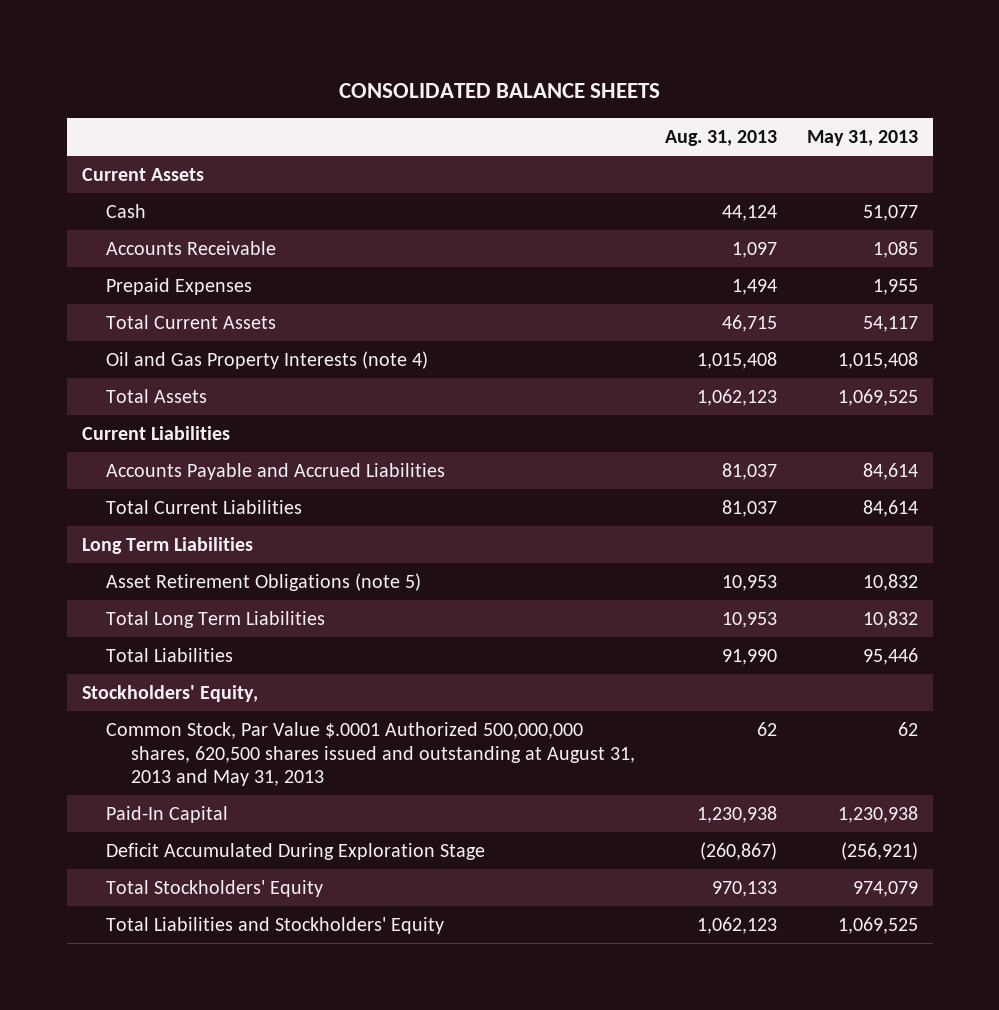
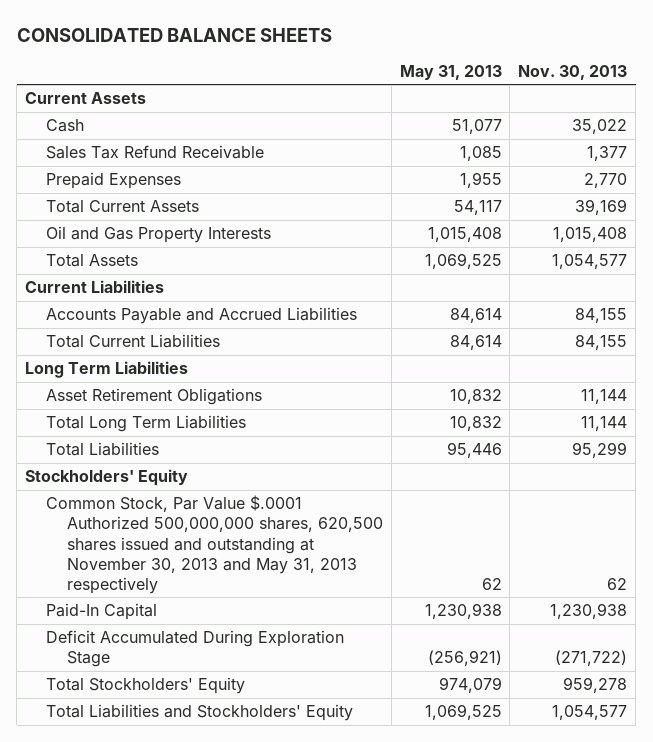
[664,130,777,147] Aug. 31, 2013 -> none
none -> [518,64,628,80] Nov. 30, 2013
[106,241,277,256] Accounts Receivable -> [45,145,264,160] Sales Tax Refund Receivable
[106,351,429,370] Oil and Gas Property Interests (note 4) -> [45,226,271,244] Oil and Gas Property Interests
[106,573,422,592] Asset Retirement Obligations (note 5) -> [45,388,262,406] Asset Retirement Obligations
[81,685,258,703] Stockholders' Equity, -> [25,469,189,487] Stockholders' Equity
[106,722,636,787] Common Stock, Par Value $.0001 Authorized 500,000,000 shares, 620,500 shares issued and outstanding at August 31, 2013 and May 31, 2013 -> [45,495,383,594] Common Stock, Par Value $.0001 Authorized 500,000,000 shares, 620,500 shares issued and outstanding at November 30, 2013 and May 31, 2013 respectively

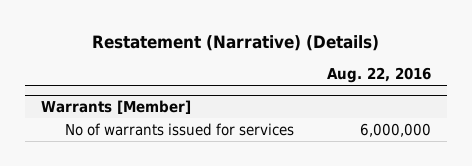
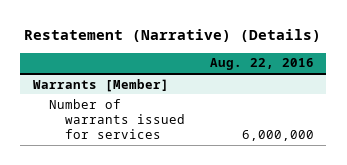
[64,122,294,136] No of warrants issued for services -> [48,98,185,140] Number of warrants issued for services

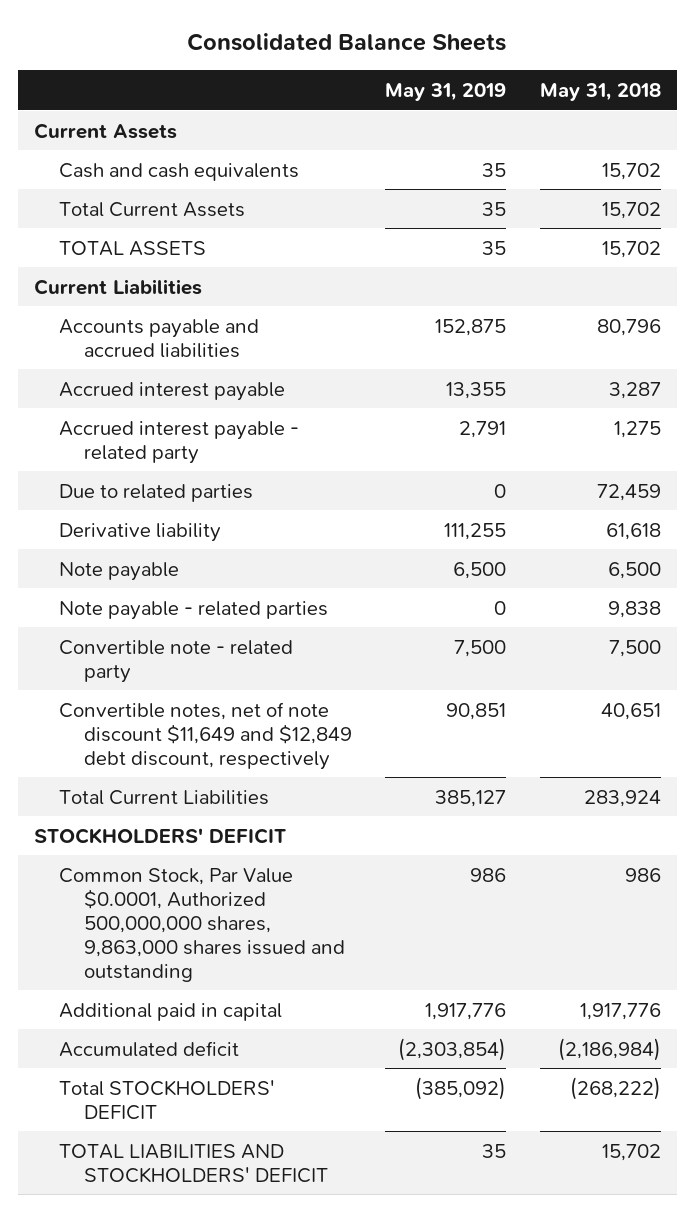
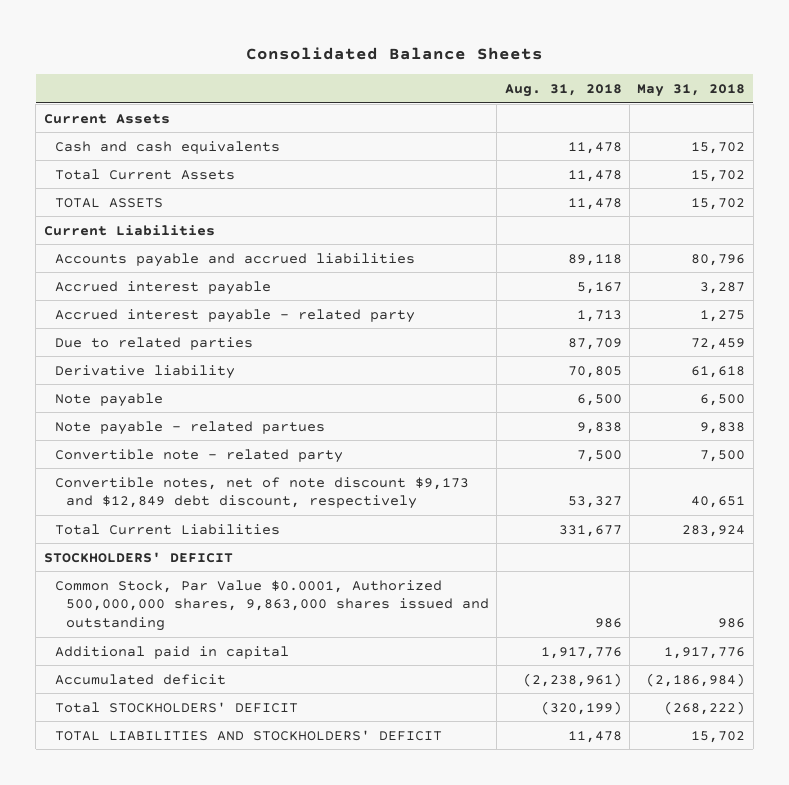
[385,83,507,102] May 31, 2019 -> none
none -> [504,83,622,97] Aug. 31, 2018
[58,600,328,620] Note payable - related parties -> [54,420,325,435] Note payable - related partues
[58,701,352,770] Convertible notes, net of note discount $11,649 and $12,849 debt discount, respectively -> [54,476,469,510] Convertible notes, net of note discount $9,173 and $12,849 debt discount, respectively

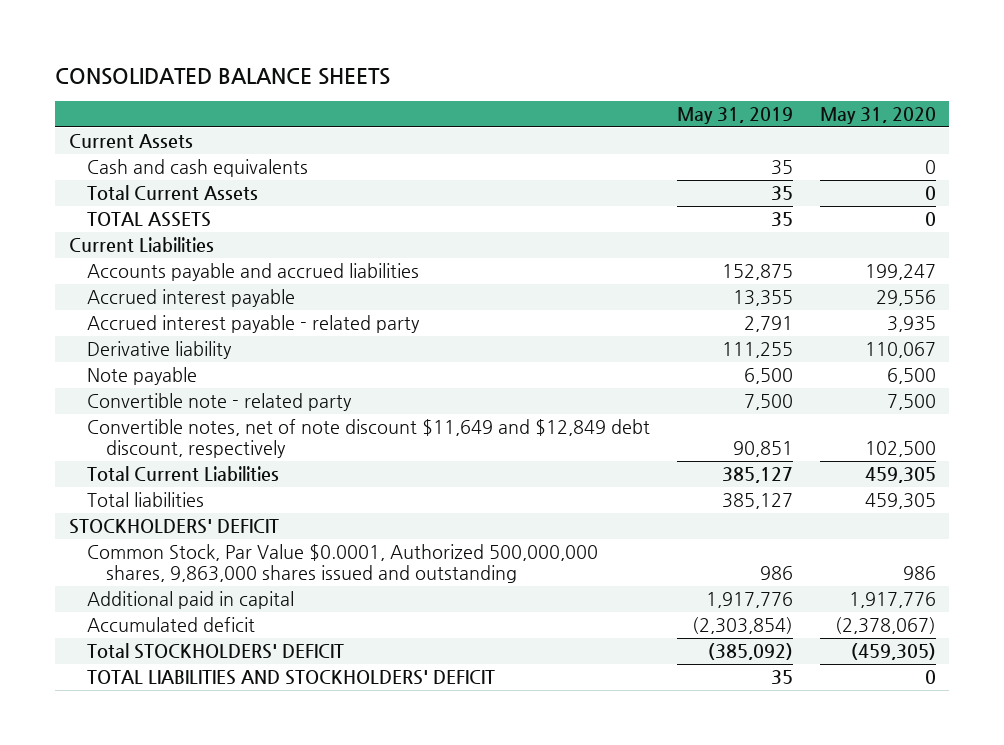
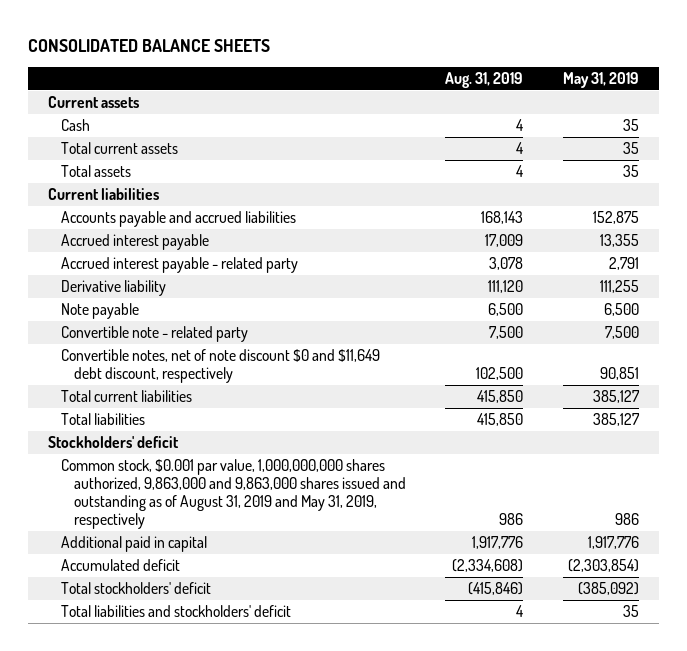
[819,107,936,125] May 31, 2020 -> none
none -> [445,71,524,88] Aug. 31, 2019
[87,159,309,178] Cash and cash equivalents -> none
[68,134,193,149] Current Assets -> [47,95,139,108] Current assets
none -> [60,118,90,131] Cash
[87,185,259,201] Total Current Assets -> [60,141,178,154] Total current assets
[87,212,212,228] TOTAL ASSETS -> [60,164,131,177] Total assets
[68,237,214,253] Current Liabilities -> [47,187,159,200] Current liabilities
[87,419,651,459] Convertible notes, net of note discount $11,649 and $12,849 debt discount, respectively -> [60,348,380,383] Convertible notes, net of note discount $0 and $11,649 debt discount, respectively
[87,466,280,482] Total Current Liabilities -> [60,389,192,402] Total current liabilities
[68,519,279,535] STOCKHOLDERS' DEFICIT -> [47,435,179,448] Stockholders' deficit
[87,544,599,584] Common Stock, Par Value $0.0001, Authorized 500,000,000 shares, 9,863,000 shares issued and outstanding -> [60,458,406,530] Common stock, $0.001 par value, 1,000,000,000 shares authorized, 9,863,000 and 9,863,000 shares issued and outstanding as of August 31, 2019 and May 31, 2019, respectively
[87,643,345,660] Total STOCKHOLDERS' DEFICIT -> [60,581,211,594] Total stockholders' deficit
[87,670,496,686] TOTAL LIABILITIES AND STOCKHOLDERS' DEFICIT -> [60,604,291,617] Total liabilities and stockholders' deficit

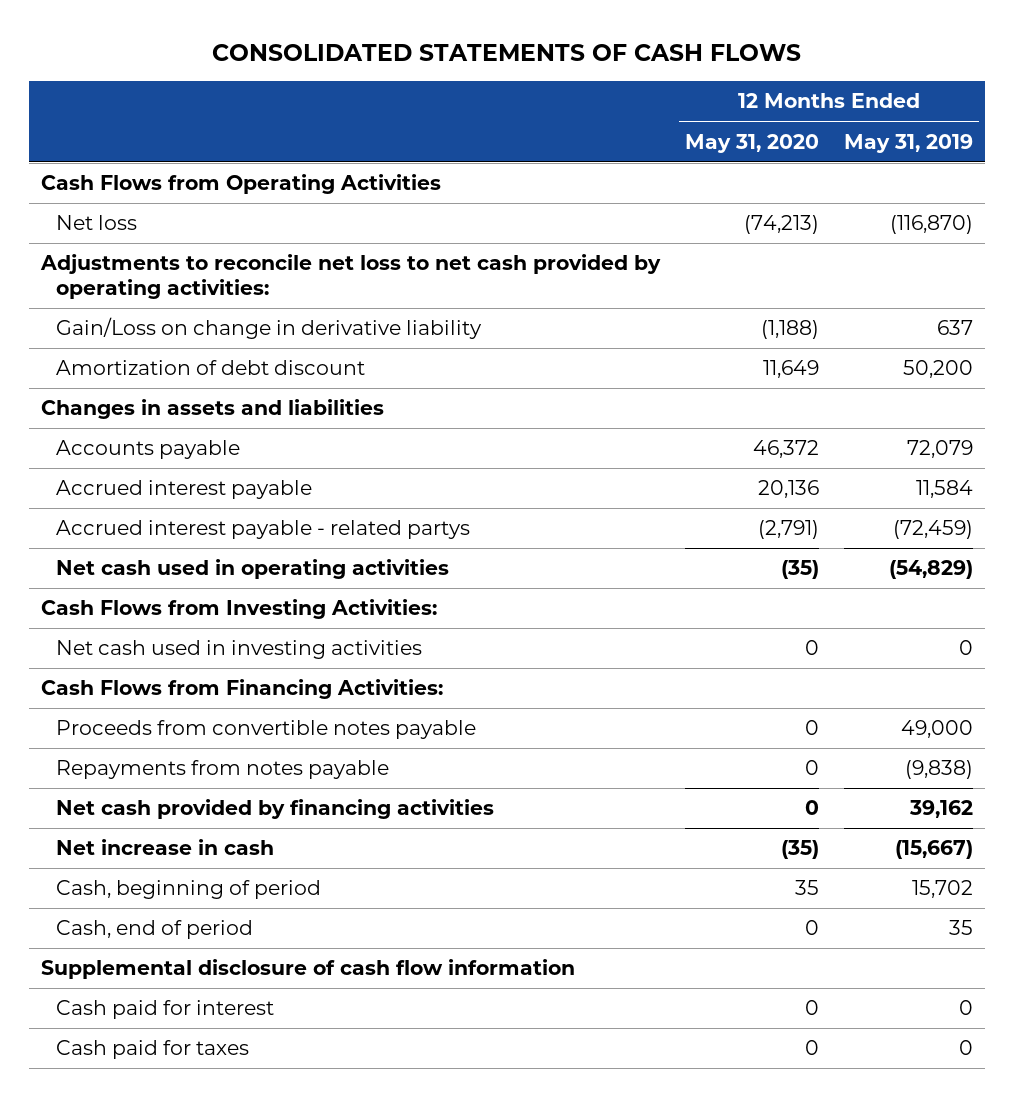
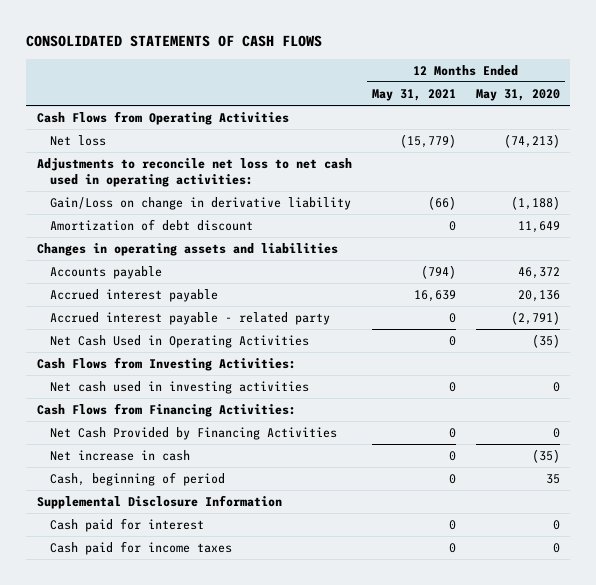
[843,133,973,153] May 31, 2019 -> none
none -> [371,88,456,101] May 31, 2021
[40,254,662,299] Adjustments to reconcile net loss to net cash provided by operating activities: -> [36,158,352,187] Adjustments to reconcile net loss to net cash used in operating activities:
[41,399,385,420] Changes in assets and liabilities -> [36,243,338,257] Changes in operating assets and liabilities
[55,520,470,540] Accrued interest payable - related partys -> [50,312,331,326] Accrued interest payable - related party
[55,559,449,580] Net cash used in operating activities -> [50,335,310,349] Net Cash Used in Operating Activities
[55,720,476,740] Proceeds from convertible notes payable -> none
[55,760,389,780] Repayments from notes payable -> none
[55,799,494,820] Net cash provided by financing activities -> [50,427,338,441] Net Cash Provided by Financing Activities
[55,920,253,940] Cash, end of period -> none
[41,959,576,980] Supplemental disclosure of cash flow information -> [36,495,282,510] Supplemental Disclosure Information
[55,1040,249,1060] Cash paid for taxes -> [50,541,233,556] Cash paid for income taxes

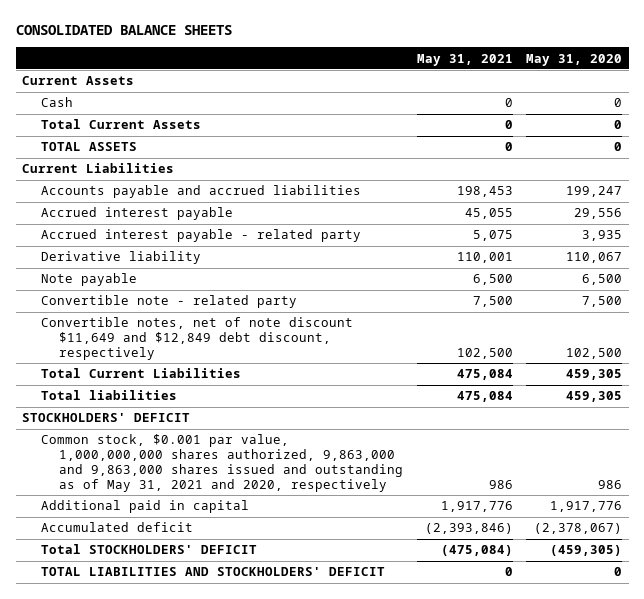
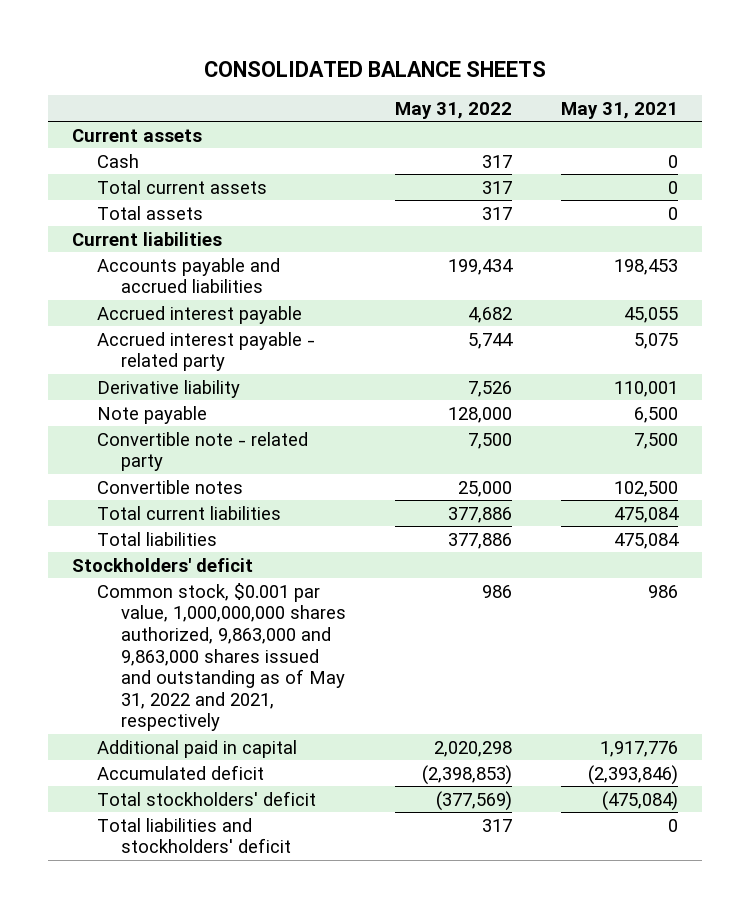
[525,53,622,66] May 31, 2020 -> none
none -> [394,101,512,119] May 31, 2022
[22,76,135,86] Current Assets -> [72,128,203,142] Current assets
[40,119,201,130] Total Current Assets -> [96,179,267,194] Total current assets
[40,142,137,152] TOTAL ASSETS -> [96,205,203,220] Total assets
[22,163,175,174] Current Liabilities -> [72,231,223,246] Current liabilities
[40,317,353,361] Convertible notes, net of note discount $11,649 and $12,849 debt discount, respectively -> [96,479,243,494] Convertible notes
[40,368,241,379] Total Current Liabilities -> [96,505,281,520] Total current liabilities
[22,413,191,423] STOCKHOLDERS' DEFICIT -> [72,557,254,572] Stockholders' deficit
[40,434,404,493] Common stock, $0.001 par value, 1,000,000,000 shares authorized, 9,863,000 and 9,863,000 shares issued and outstanding as of May 31, 2021 and 2020, respectively -> [96,582,347,732] Common stock, $0.001 par value, 1,000,000,000 shares authorized, 9,863,000 and 9,863,000 shares issued and outstanding as of May 31, 2022 and 2021, respectively
[40,544,257,555] Total STOCKHOLDERS' DEFICIT -> [96,790,316,806] Total stockholders' deficit
[40,567,385,577] TOTAL LIABILITIES AND STOCKHOLDERS' DEFICIT -> [96,817,292,854] Total liabilities and stockholders' deficit

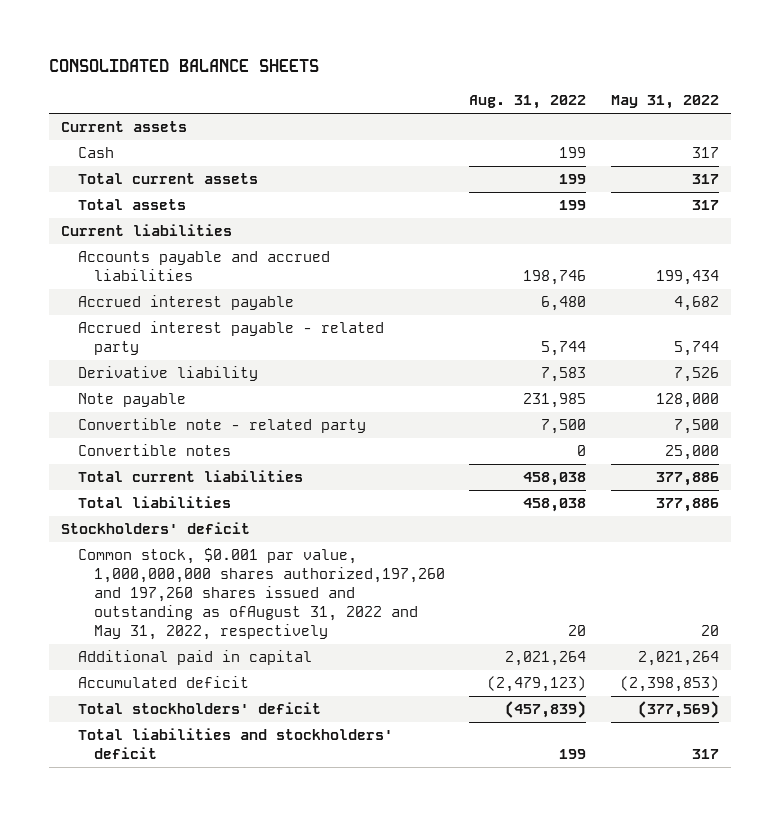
[560,101,678,119] May 31, 2021 -> none
none -> [469,95,587,110] Aug. 31, 2022
[96,582,347,732] Common stock, $0.001 par value, 1,000,000,000 shares authorized, 9,863,000 and 9,863,000 shares issued and outstanding as of May 31, 2022 and 2021, respectively -> [77,548,445,641] Common stock, $0.001 par value, 1,000,000,000 shares authorized,197,260 and 197,260 shares issued and outstanding as ofAugust 31, 2022 and May 31, 2022, respectively
[481,584,512,598] 986 -> [700,625,719,637] 20
[433,740,512,757] 2,020,298 -> [637,651,719,667] 2,021,264

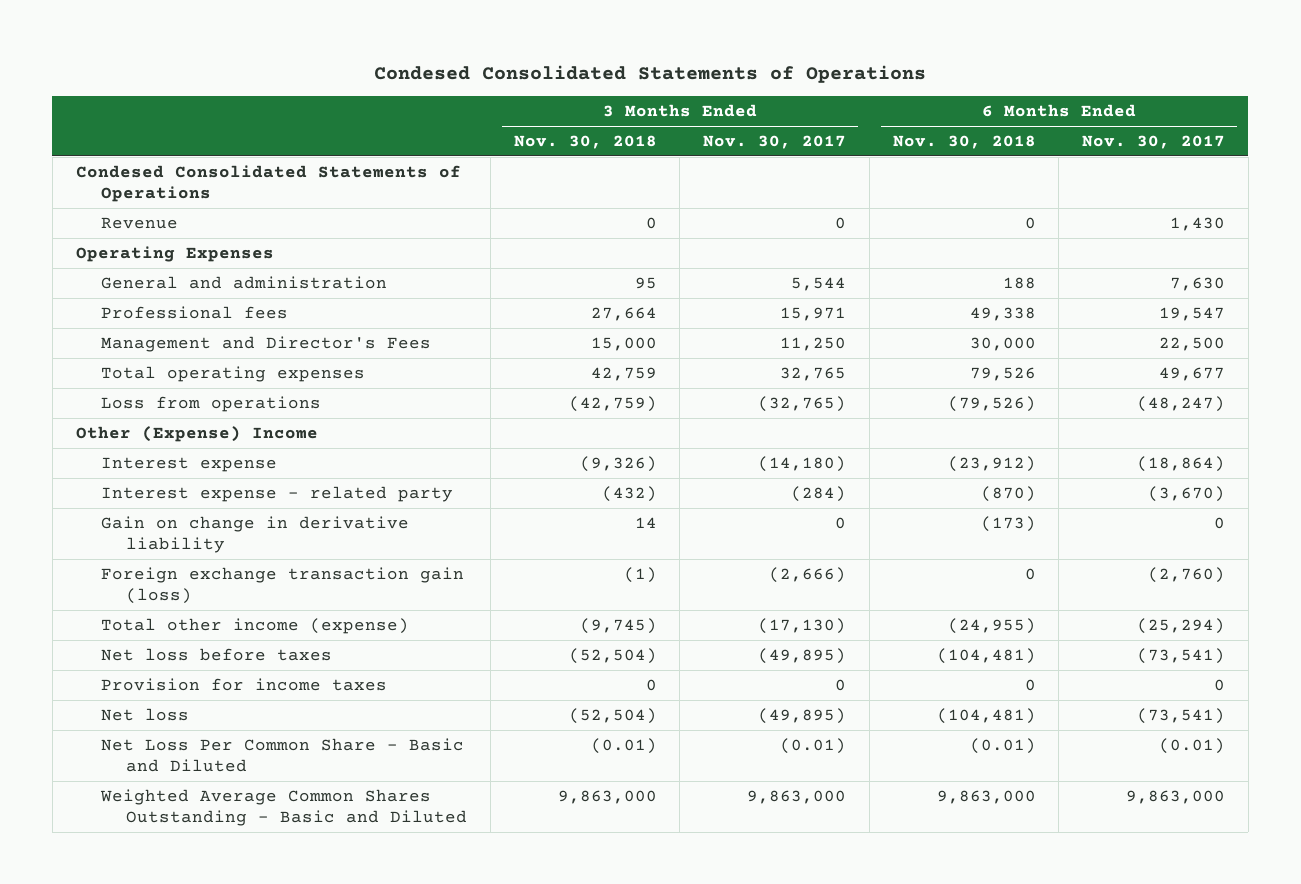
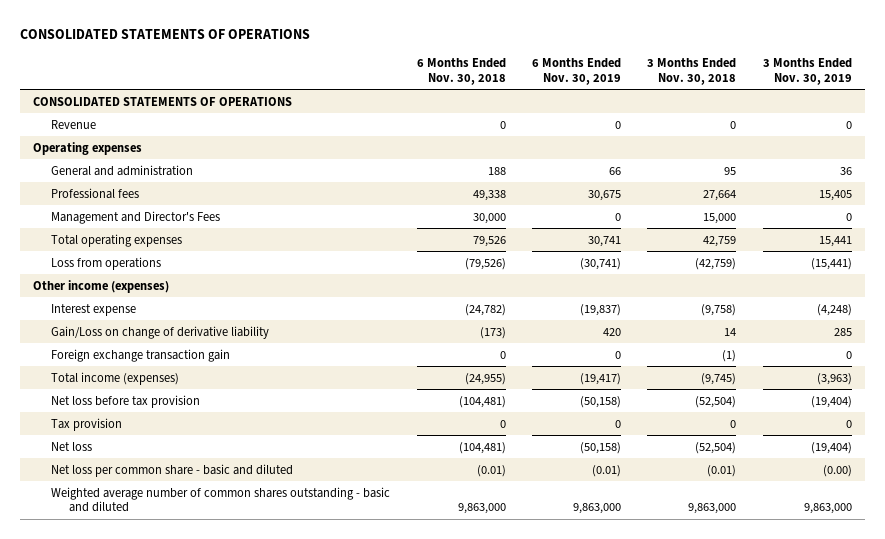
[374,65,927,84] Condesed Consolidated Statements of Operations -> [20,29,311,40] CONSOLIDATED STATEMENTS OF OPERATIONS
[703,135,847,150] Nov. 30, 2017 -> none
[1082,135,1226,150] Nov. 30, 2017 -> none
none -> [532,58,622,85] 6 Months Ended Nov. 30, 2019
none -> [762,58,852,85] 3 Months Ended Nov. 30, 2019
[75,164,461,203] Condesed Consolidated Statements of Operations -> [33,96,293,106] CONSOLIDATED STATEMENTS OF OPERATIONS
[75,245,274,262] Operating Expenses -> [33,141,143,155] Operating expenses
[100,485,453,502] Interest expense - related party -> none
[75,425,318,442] Other (Expense) Income -> [33,279,170,293] Other income (expenses)
[579,455,657,472] (9,326) -> [701,303,737,316] (9,758)
[947,455,1036,472] (23,912) -> [464,303,506,316] (24,782)
[100,515,409,554] Gain on change in derivative liability -> [51,325,270,339] Gain/Loss on change of derivative liability
[100,566,464,605] Foreign exchange transaction gain (loss) -> [51,348,231,362] Foreign exchange transaction gain
[100,617,409,634] Total other income (expense) -> [51,371,180,385] Total income (expenses)
[100,647,332,661] Net loss before taxes -> [51,394,201,408] Net loss before tax provision
[100,677,387,691] Provision for income taxes -> [51,417,123,431] Tax provision
[100,737,464,773] Net Loss Per Common Share - Basic and Diluted -> [51,463,294,477] Net loss per common share - basic and diluted
[99,788,467,827] Weighted Average Common Shares Outstanding - Basic and Diluted -> [51,486,391,513] Weighted average number of common shares outstanding - basic and diluted

